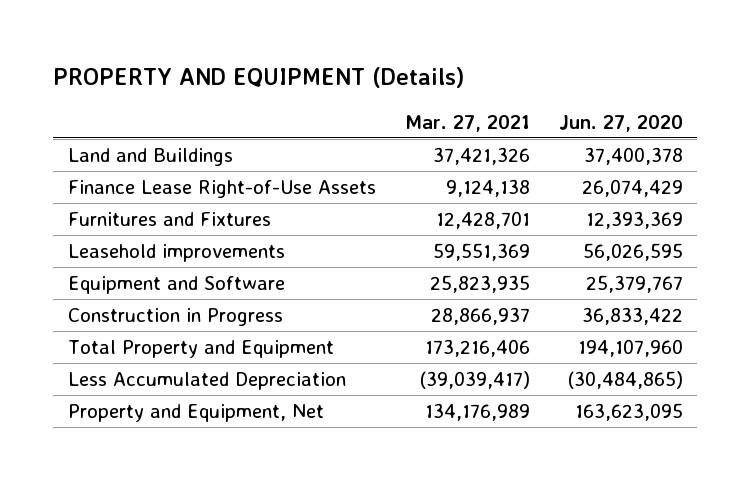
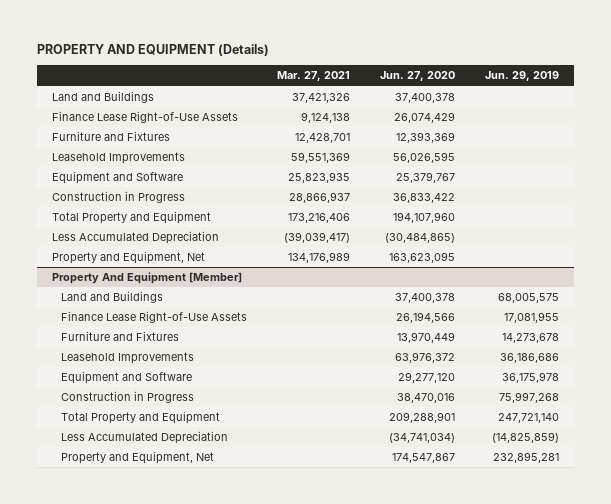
none -> [485,71,560,82] Jun. 29, 2019
[67,212,271,227] Furnitures and Fixtures -> [52,131,171,142] Furniture and Fixtures
[67,244,285,263] Leasehold improvements -> [52,152,186,165] Leasehold Improvements
none -> [52,272,243,285] Property And Equipment [Member]
none -> [60,291,163,304] Land and Buildings
none -> [60,311,247,324] Finance Lease Right-of-Use Assets
none -> [60,331,179,342] Furniture and Fixtures
none -> [60,352,194,365] Leasehold Improvements
none -> [60,371,192,385] Equipment and Software
none -> [60,391,194,404] Construction in Progress
none -> [60,411,220,425] Total Property and Equipment
none -> [60,431,228,445] Less Accumulated Depreciation
none -> [60,451,214,465] Property and Equipment, Net

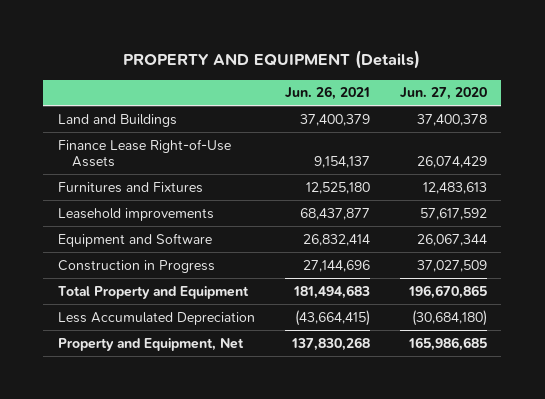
[277,71,351,82] Mar. 27, 2021 -> none
[485,71,560,82] Jun. 29, 2019 -> none
none -> [284,86,370,101] Jun. 26, 2021
[52,272,243,285] Property And Equipment [Member] -> none
[60,291,163,304] Land and Buildings -> none
[60,311,247,324] Finance Lease Right-of-Use Assets -> none
[60,331,179,342] Furniture and Fixtures -> none
[60,352,194,365] Leasehold Improvements -> none
[60,371,192,385] Equipment and Software -> none
[60,391,194,404] Construction in Progress -> none
[60,411,220,425] Total Property and Equipment -> none
[60,431,228,445] Less Accumulated Depreciation -> none
[60,451,214,465] Property and Equipment, Net -> none
[52,131,171,142] Furniture and Fixtures -> [58,181,204,193] Furnitures and Fixtures
[396,132,456,144] 12,393,369 -> [422,181,487,194] 12,483,613
[52,152,186,165] Leasehold Improvements -> [58,207,215,221] Leasehold improvements
[393,152,456,164] 56,026,595 -> [419,207,487,220] 57,617,592
[396,172,456,184] 25,379,767 -> [416,233,487,246] 26,067,344
[393,193,456,204] 36,833,422 -> [416,259,487,272] 37,027,509
[393,212,456,224] 194,107,960 -> [407,284,487,299] 196,670,865
[385,233,456,244] (30,484,865) -> [411,309,487,326] (30,684,180)
[389,252,456,264] 163,623,095 -> [407,336,487,351] 165,986,685

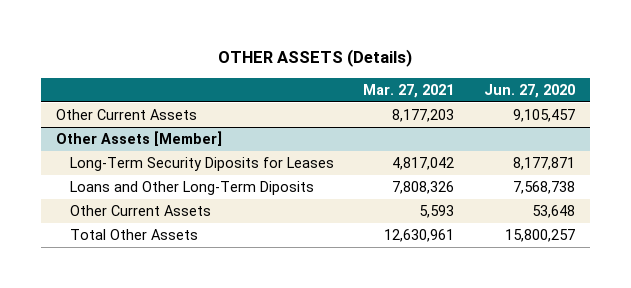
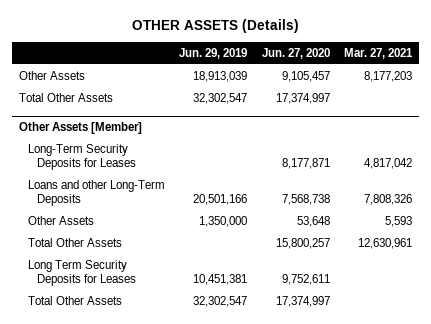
none -> [179,47,248,59] Jun. 29, 2019
[55,109,197,121] Other Current Assets -> [19,70,86,80] Other Assets
none -> [19,92,114,102] Total Other Assets
[69,157,334,172] Long-Term Security Diposits for Leases -> [27,143,136,171] Long-Term Security Deposits for Leases
[69,181,314,196] Loans and Other Long-Term Diposits -> [27,179,165,207] Loans and other Long-Term Deposits
[69,205,211,217] Other Current Assets -> [27,215,94,225] Other Assets
none -> [27,259,136,287] Long Term Security Deposits for Leases
none -> [27,295,122,305] Total Other Assets

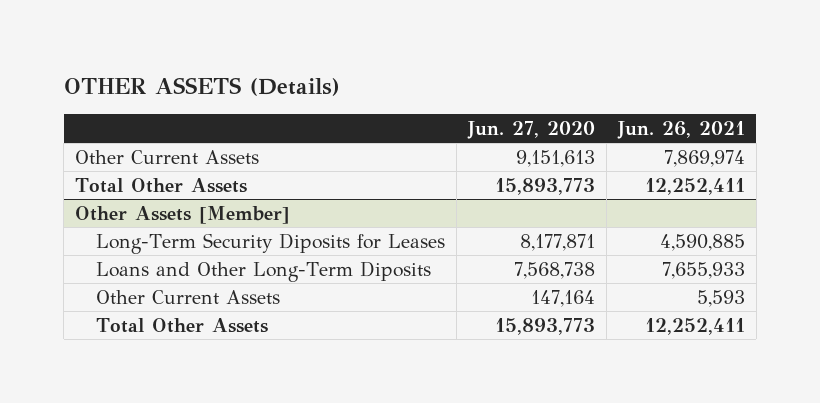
[179,47,248,59] Jun. 29, 2019 -> none
[344,47,414,59] Mar. 27, 2021 -> none
none -> [616,120,745,139] Jun. 26, 2021
[19,70,86,80] Other Assets -> [75,149,260,164] Other Current Assets
[281,70,330,82] 9,105,457 -> [515,149,595,167] 9,151,613
[275,92,330,104] 17,374,997 -> [494,177,595,195] 15,893,773
[27,259,136,287] Long Term Security Deposits for Leases -> none
[27,295,122,305] Total Other Assets -> none
[27,143,136,171] Long-Term Security Deposits for Leases -> [95,232,445,254] Long-Term Security Diposits for Leases
[27,179,165,207] Loans and other Long-Term Deposits -> [95,260,431,282] Loans and Other Long-Term Diposits
[27,215,94,225] Other Assets -> [95,289,280,304] Other Current Assets
[296,215,330,227] 53,648 -> [530,289,595,307] 147,164
[275,237,330,249] 15,800,257 -> [494,317,595,335] 15,893,773

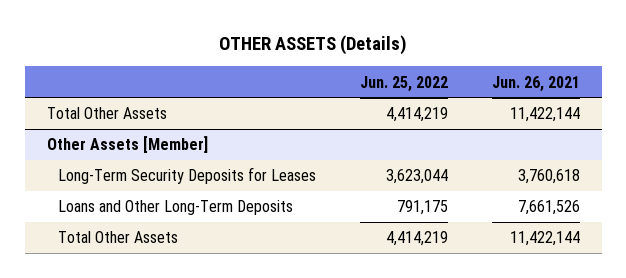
[466,120,595,139] Jun. 27, 2020 -> none
none -> [360,75,449,92] Jun. 25, 2022
[75,149,260,164] Other Current Assets -> none
[644,177,745,195] 12,252,411 -> [509,107,580,123] 11,422,144
[95,289,280,304] Other Current Assets -> none
[95,232,445,254] Long-Term Security Diposits for Leases -> [58,167,317,185] Long-Term Security Deposits for Leases
[659,233,745,251] 4,590,885 -> [517,169,580,185] 3,760,618
[95,260,431,282] Loans and Other Long-Term Diposits -> [58,200,294,216] Loans and Other Long-Term Deposits
[661,261,745,279] 7,655,933 -> [517,200,580,216] 7,661,526
[644,317,745,335] 12,252,411 -> [509,231,580,247] 11,422,144

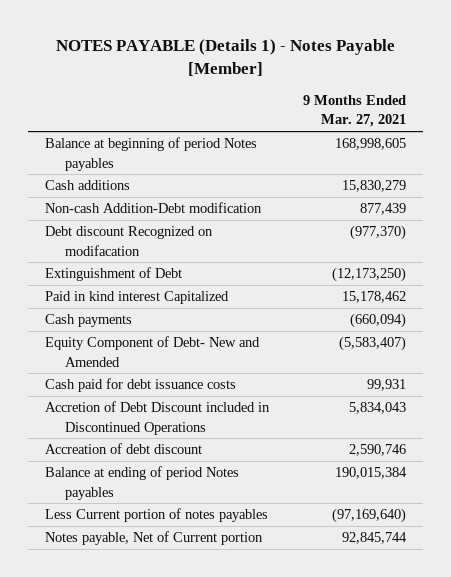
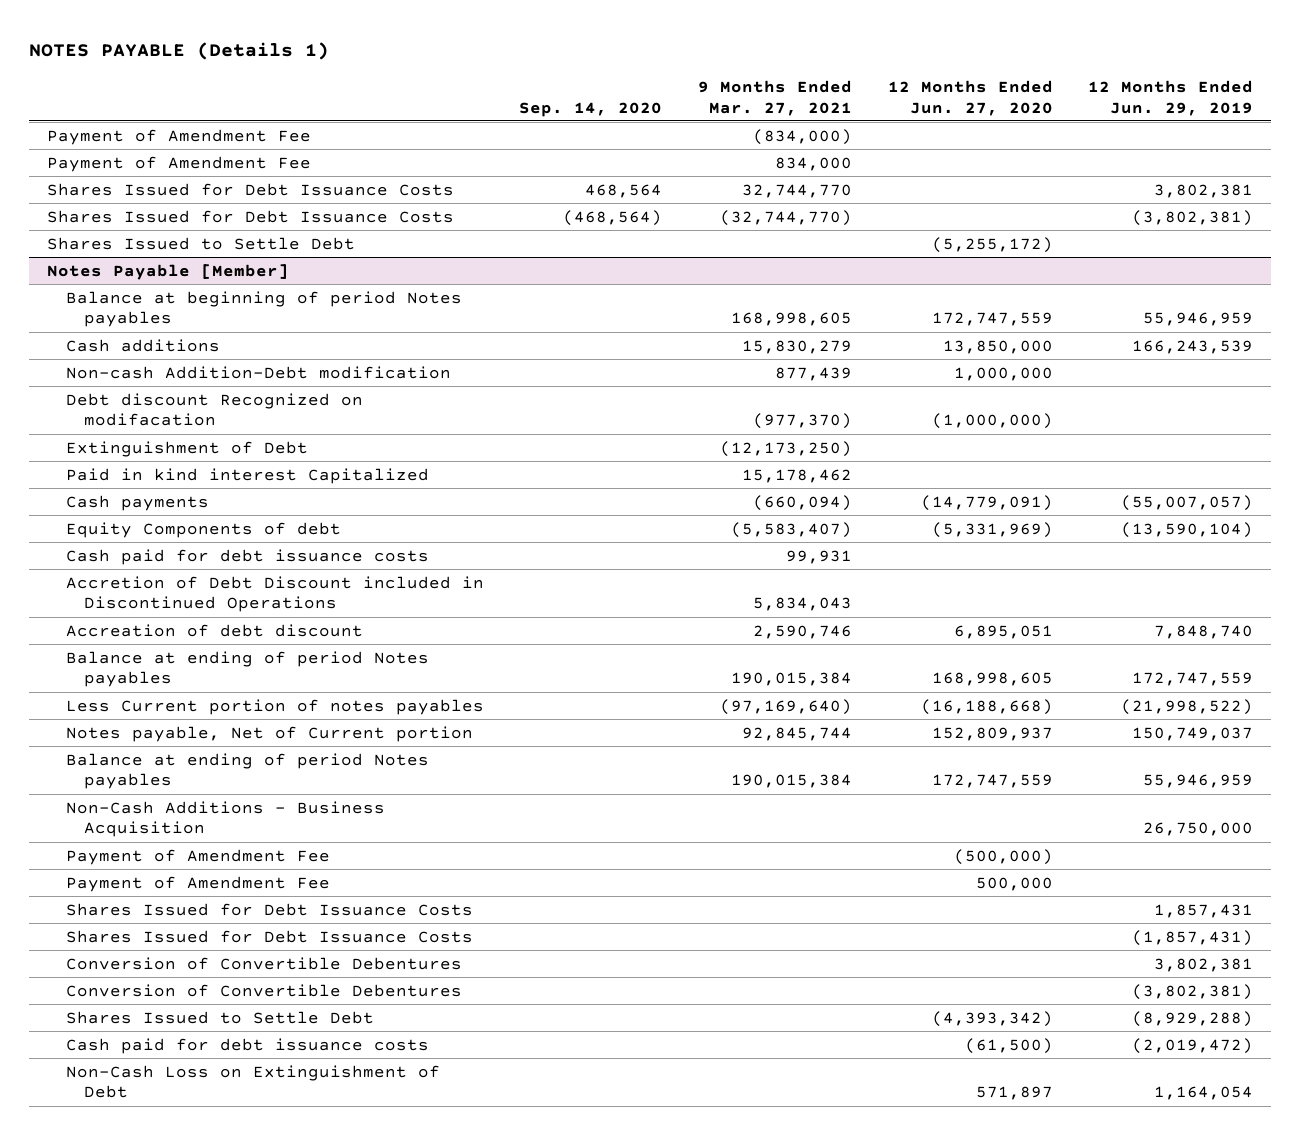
[55,39,395,76] NOTES PAYABLE (Details 1) - Notes Payable [Member] -> [29,42,330,61] NOTES PAYABLE (Details 1)
none -> [519,101,663,117] Sep. 14, 2020
none -> [887,80,1053,116] 12 Months Ended Jun. 27, 2020
none -> [1088,80,1254,116] 12 Months Ended Jun. 29, 2019
none -> [47,128,312,145] Payment of Amendment Fee
none -> [47,155,312,172] Payment of Amendment Fee
none -> [47,182,455,196] Shares Issued for Debt Issuance Costs
none -> [47,209,455,223] Shares Issued for Debt Issuance Costs
none -> [47,236,356,250] Shares Issued to Settle Debt
none -> [47,263,290,280] Notes Payable [Member]
[45,336,261,367] Equity Component of Debt- New and Amended -> [65,521,341,538] Equity Components of debt
none -> [65,752,429,790] Balance at ending of period Notes payables
none -> [65,800,385,838] Non-Cash Additions - Business Acquisition
none -> [65,848,330,865] Payment of Amendment Fee
none -> [65,875,330,892] Payment of Amendment Fee
none -> [65,902,473,916] Shares Issued for Debt Issuance Costs
none -> [65,929,473,943] Shares Issued for Debt Issuance Costs
none -> [65,956,462,970] Conversion of Convertible Debentures
none -> [65,983,462,997] Conversion of Convertible Debentures
none -> [65,1010,374,1024] Shares Issued to Settle Debt
none -> [65,1037,429,1054] Cash paid for debt issuance costs
none -> [65,1064,440,1099] Non-Cash Loss on Extinguishment of Debt

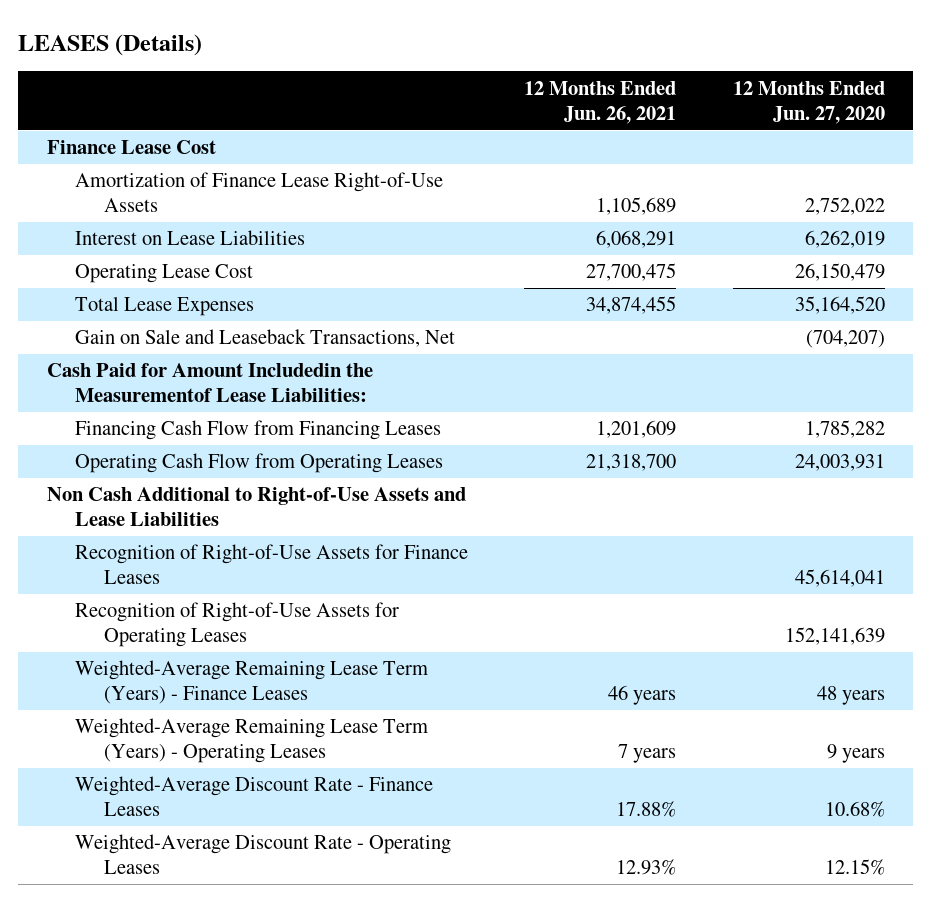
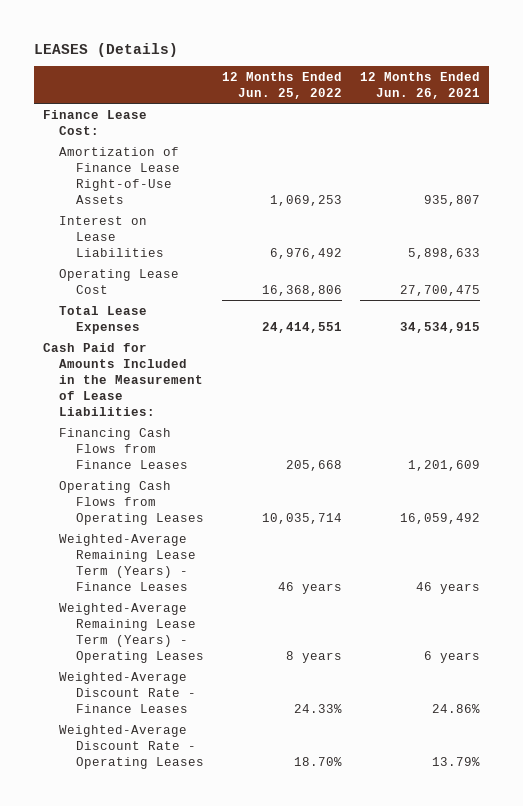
[732,80,885,124] 12 Months Ended Jun. 27, 2020 -> none
none -> [221,71,342,99] 12 Months Ended Jun. 25, 2022
[46,140,216,155] Finance Lease Cost -> [43,109,148,135] Finance Lease Cost:
[596,197,677,216] 1,105,689 -> [423,194,480,206] 935,807
[596,230,677,249] 6,068,291 -> [407,247,480,259] 5,898,633
[75,329,456,348] Gain on Sale and Leaseback Transactions, Net -> none
[46,487,466,527] Non Cash Additional to Right-of-Use Assets and Lease Liabilities -> none
[75,544,469,585] Recognition of Right-of-Use Assets for Finance Leases -> none
[75,602,400,648] Recognition of Right-of-Use Assets for Operating Leases -> none
[586,296,677,315] 34,874,455 -> [399,321,480,333] 34,534,915
[46,363,373,403] Cash Paid for Amount Includedin the Measurementof Lease Liabilities: -> [43,342,204,416] Cash Paid for Amounts Included in the Measurement of Lease Liabilities:
[75,420,442,441] Financing Cash Flow from Financing Leases -> [59,427,188,469] Financing Cash Flows from Finance Leases
[75,453,444,474] Operating Cash Flow from Operating Leases -> [59,480,204,525] Operating Cash Flows from Operating Leases
[586,454,677,472] 21,318,700 -> [399,512,480,524] 16,059,492
[618,744,677,764] 7 years -> [423,650,480,663] 6 years
[616,801,677,818] 17.88% -> [431,703,480,713] 24.86%
[616,859,677,876] 12.93% -> [431,756,480,766] 13.79%

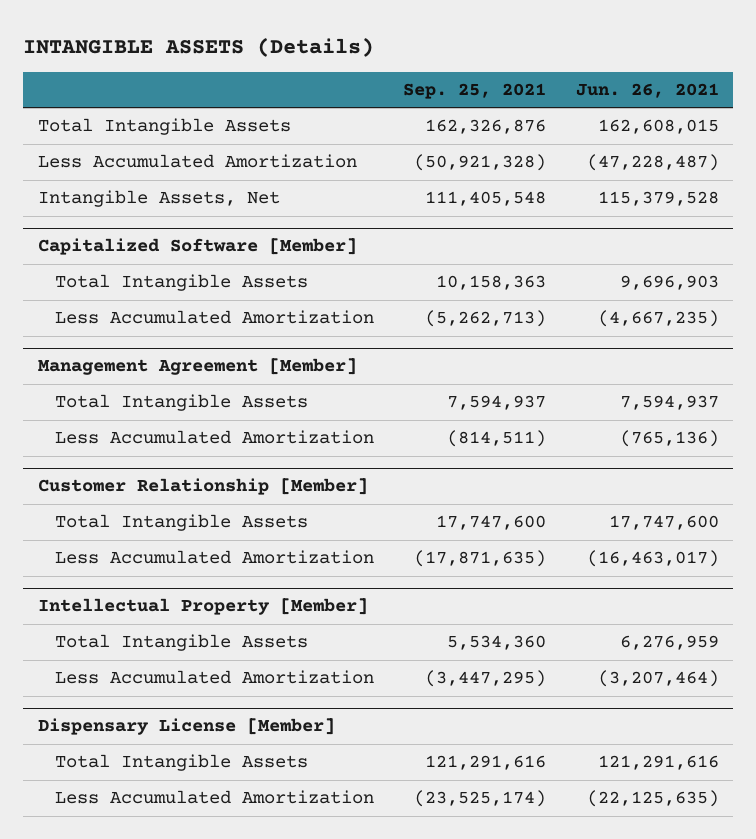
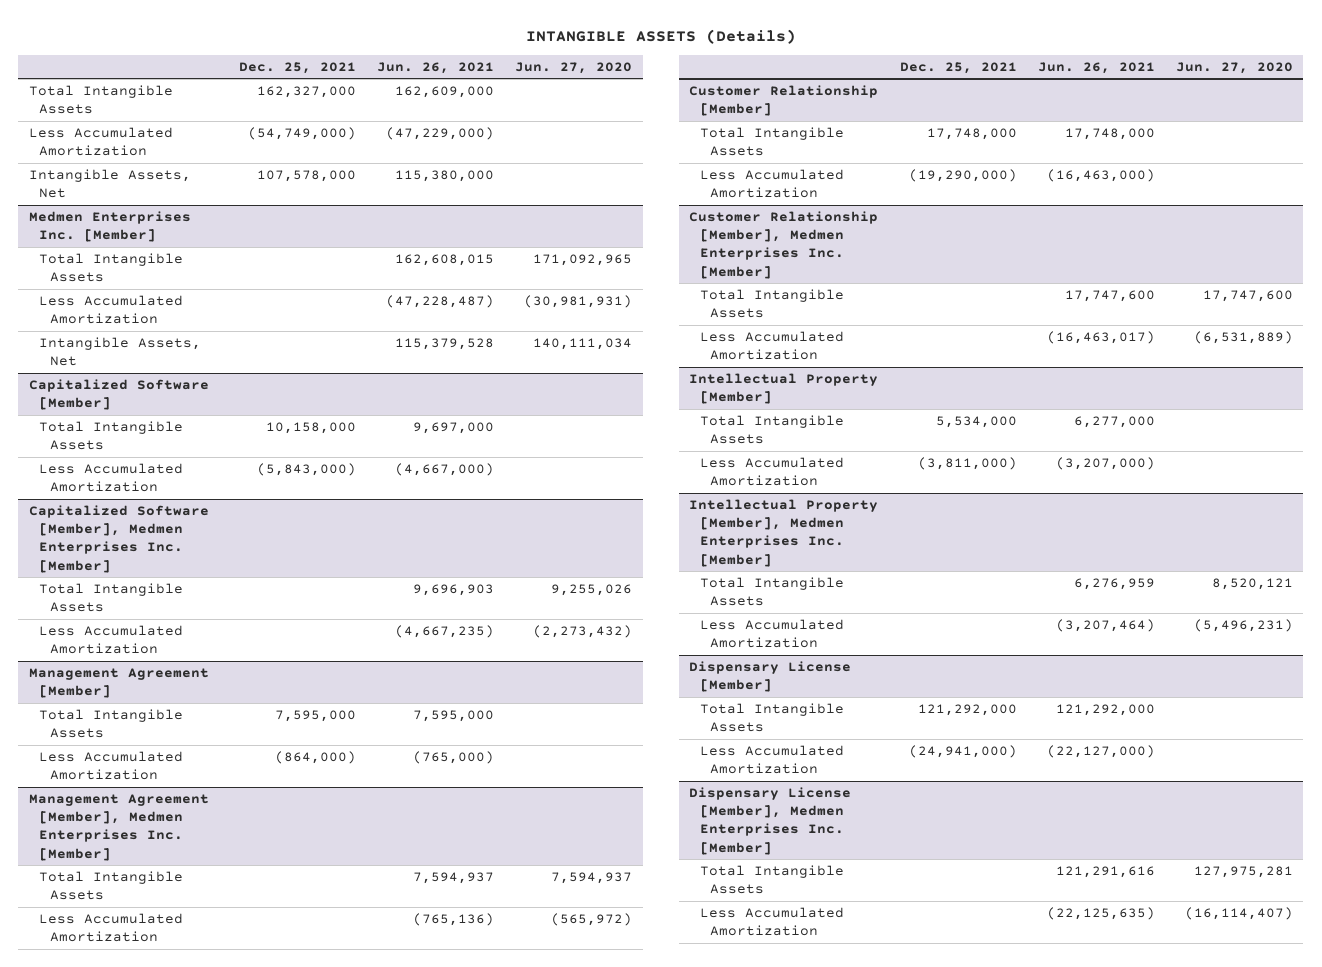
[403,82,547,99] Sep. 25, 2021 -> none
none -> [238,61,356,74] Dec. 25, 2021
none -> [515,61,633,74] Jun. 27, 2020
none -> [28,84,173,115] Total Intangible Assets
none -> [28,126,173,157] Less Accumulated Amortization
none -> [28,168,191,199] Intangible Assets, Net
none -> [28,210,191,243] Medmen Enterprises Inc. [Member]
none -> [39,420,184,451] Total Intangible Assets
none -> [39,462,184,493] Less Accumulated Amortization
none -> [28,504,209,573] Capitalized Software [Member], Medmen Enterprises Inc. [Member]
none -> [39,708,184,739] Total Intangible Assets
none -> [39,750,184,781] Less Accumulated Amortization
none -> [28,793,209,861] Management Agreement [Member], Medmen Enterprises Inc. [Member]
none -> [699,126,844,157] Total Intangible Assets
none -> [699,168,844,199] Less Accumulated Amortization
none -> [689,210,879,279] Customer Relationship [Member], Medmen Enterprises Inc. [Member]
none -> [699,414,844,445] Total Intangible Assets
none -> [699,456,844,487] Less Accumulated Amortization
none -> [689,498,879,567] Intellectual Property [Member], Medmen Enterprises Inc. [Member]
none -> [699,702,844,733] Total Intangible Assets
none -> [699,744,844,775] Less Accumulated Amortization
none -> [689,786,852,855] Dispensary License [Member], Medmen Enterprises Inc. [Member]

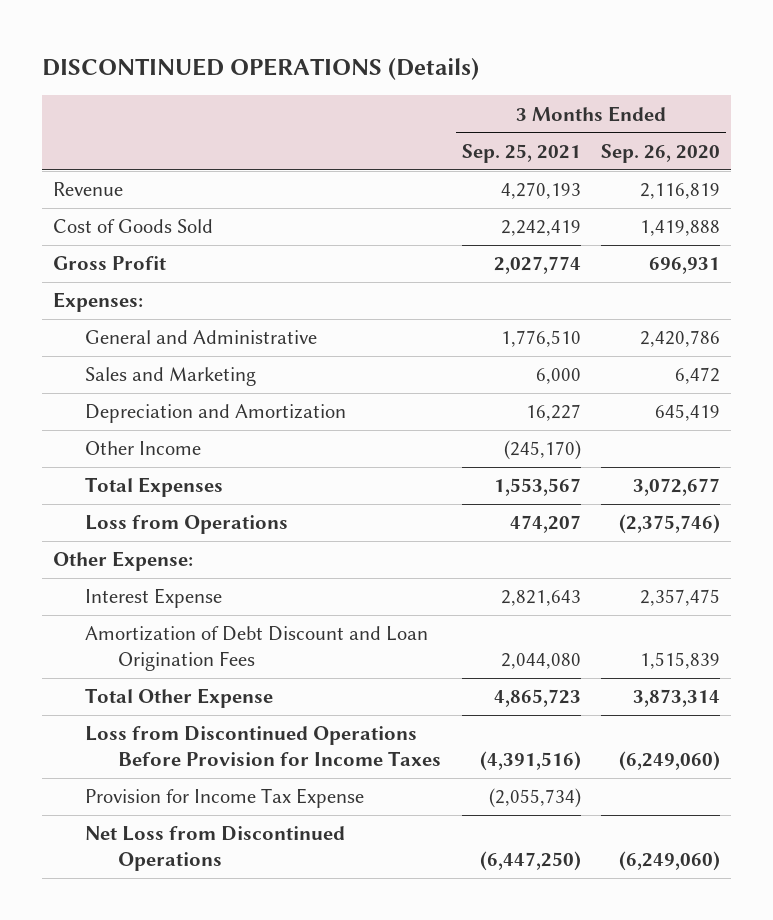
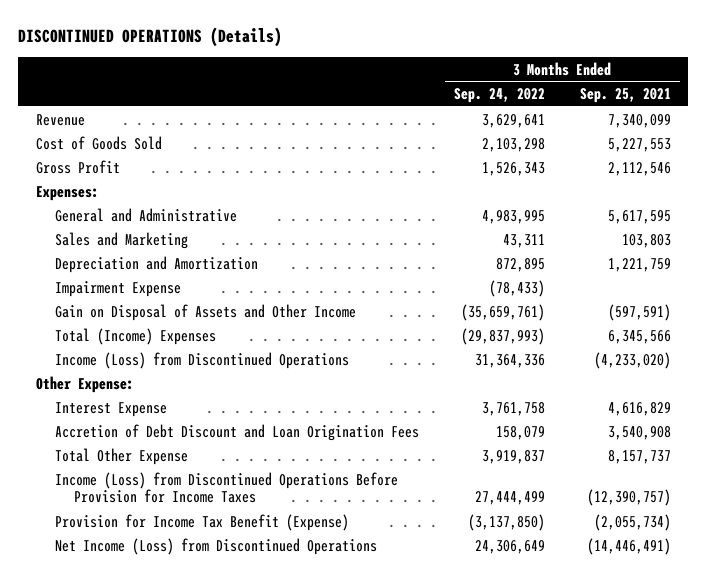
[601,143,721,163] Sep. 26, 2020 -> none
none -> [453,88,545,104] Sep. 24, 2022
[500,182,581,200] 4,270,193 -> [607,113,671,128] 7,340,099
[500,220,581,237] 2,242,419 -> [607,137,671,152] 5,227,553
[493,256,581,275] 2,027,774 -> [607,161,671,176] 2,112,546
[85,441,202,456] Other Income -> none
[500,330,581,348] 1,776,510 -> [607,209,671,224] 5,617,595
[535,368,581,385] 6,000 -> [621,233,671,248] 103,803
[525,404,581,422] 16,227 -> [607,257,671,272] 1,221,759
none -> [55,280,182,297] Impairment Expense
none -> [55,303,357,321] Gain on Disposal of Assets and Other Income
[85,477,224,498] Total Expenses -> [55,327,217,345] Total (Income) Expenses
[493,478,581,497] 1,553,567 -> [607,329,671,344] 6,345,566
[85,515,289,535] Loss from Operations -> [55,351,350,369] Income (Loss) from Discontinued Operations
[509,515,581,534] 474,207 -> [593,351,671,369] (4,233,020)
[500,590,581,607] 2,821,643 -> [607,401,671,416] 4,616,829
[85,626,429,672] Amortization of Debt Discount and Loan Origination Fees -> [55,423,420,441] Accretion of Debt Discount and Loan Origination Fees
[500,653,581,670] 2,044,080 -> [607,425,671,440] 3,540,908
[493,689,581,708] 4,865,723 -> [607,449,671,464] 8,157,737
[85,726,441,767] Loss from Discontinued Operations Before Provision for Income Taxes -> [55,471,399,504] Income (Loss) from Discontinued Operations Before Provision for Income Taxes
[479,751,581,772] (4,391,516) -> [586,489,671,507] (12,390,757)
[85,788,365,809] Provision for Income Tax Expense -> [55,513,350,531] Provision for Income Tax Benefit (Expense)
[85,826,346,872] Net Loss from Discontinued Operations -> [55,537,378,555] Net Income (Loss) from Discontinued Operations
[479,851,581,872] (6,447,250) -> [586,537,671,555] (14,446,491)

